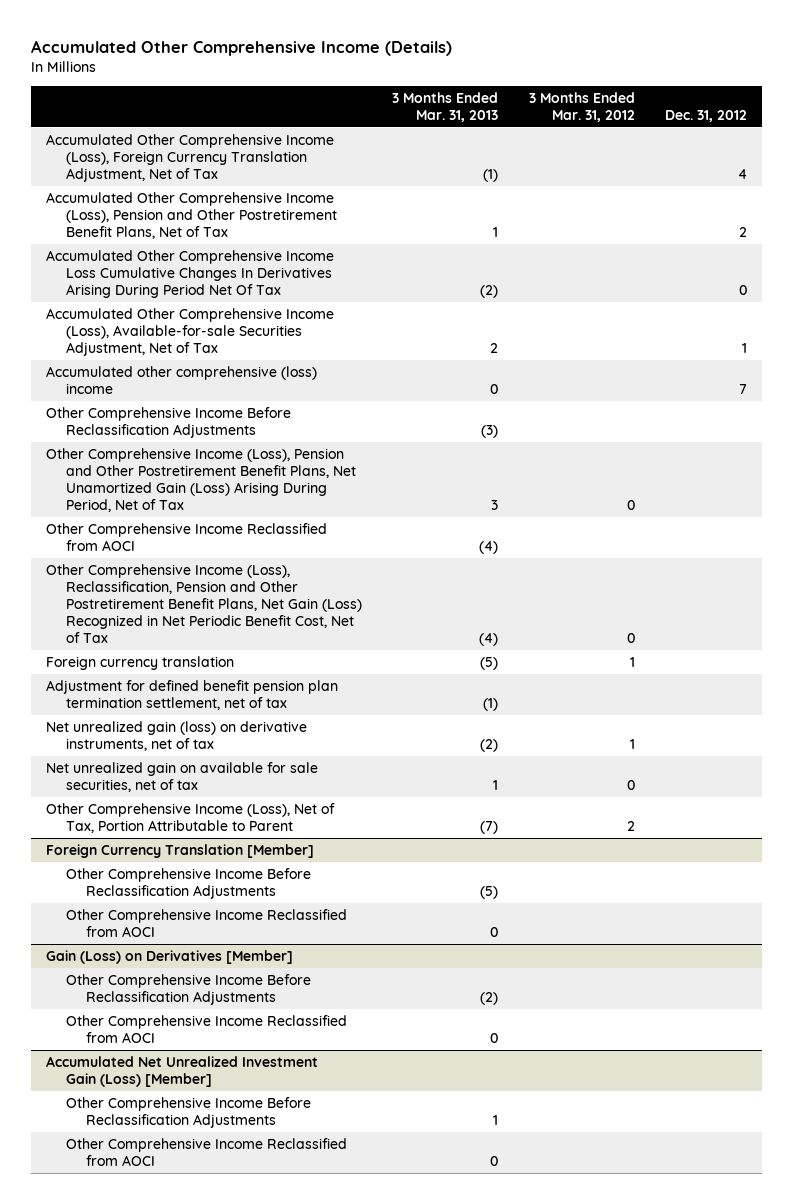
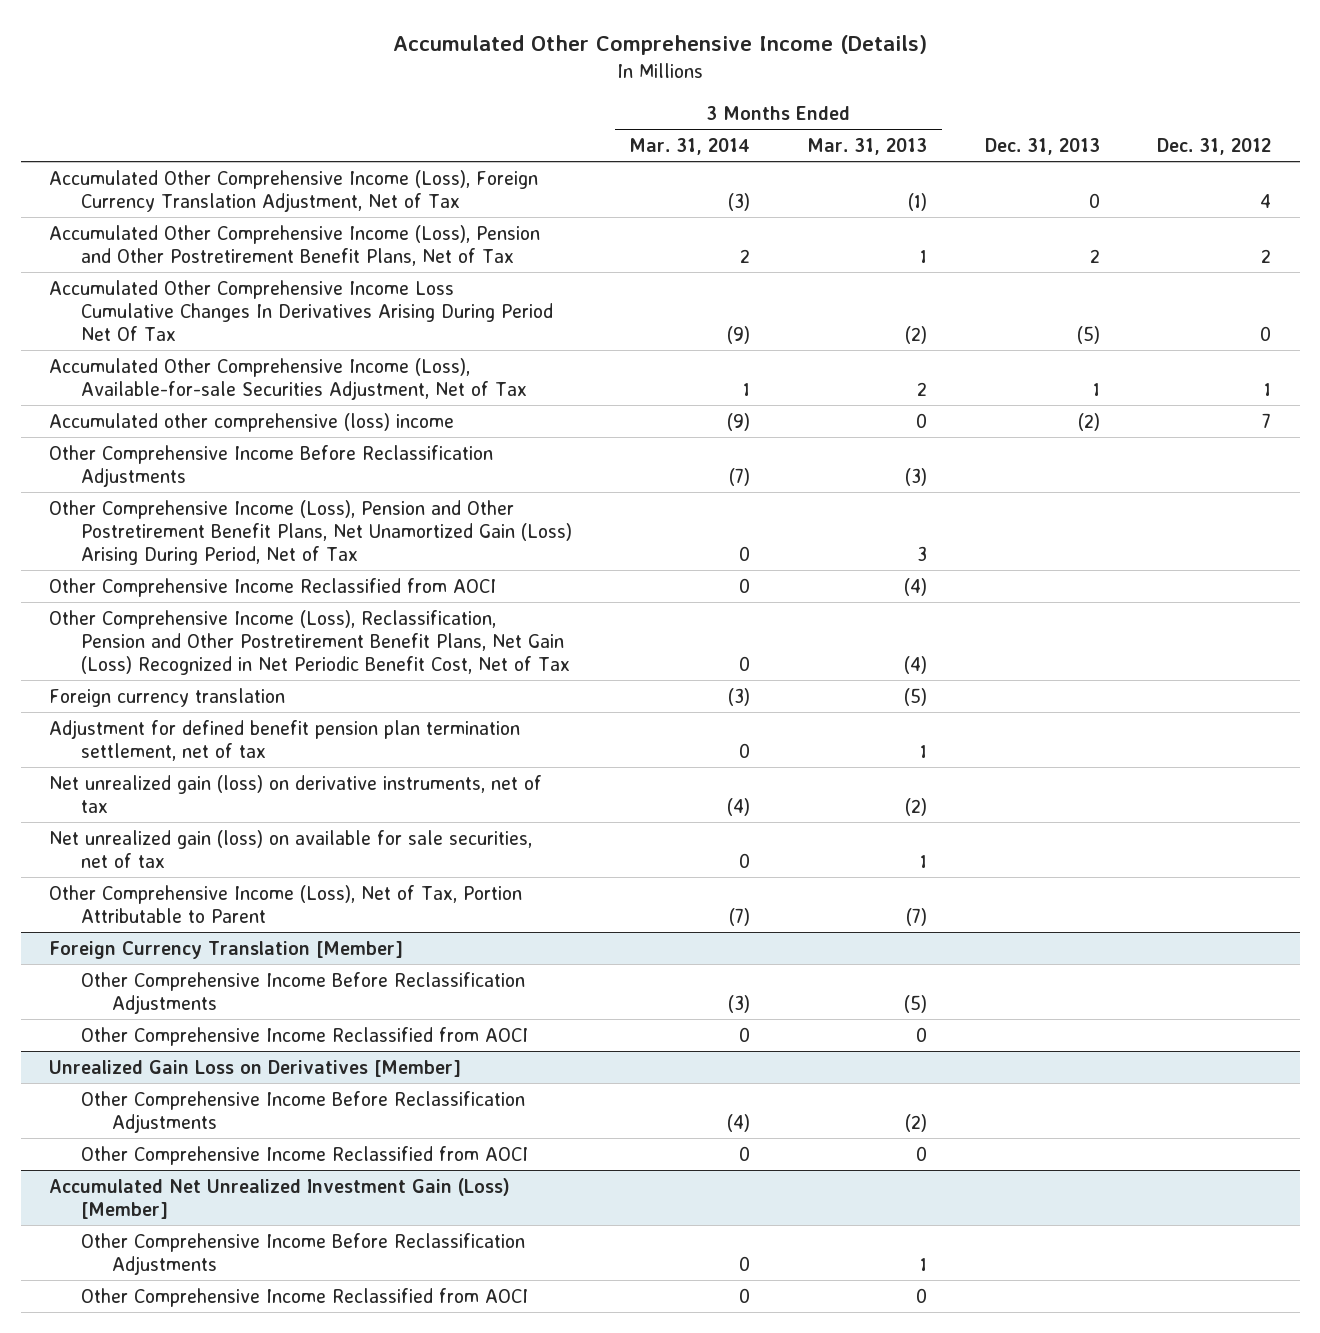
[528,92,635,123] 3 Months Ended Mar. 31, 2012 -> none
none -> [629,138,751,156] Mar. 31, 2014
none -> [984,138,1100,156] Dec. 31, 2013
[483,697,499,711] (1) -> [920,744,928,758] 1
[45,761,318,792] Net unrealized gain on available for sale securities, net of tax -> [49,829,533,868] Net unrealized gain (loss) on available for sale securities, net of tax
[45,949,293,964] Gain (Loss) on Derivatives [Member] -> [49,1059,462,1077] Unrealized Gain Loss on Derivatives [Member]

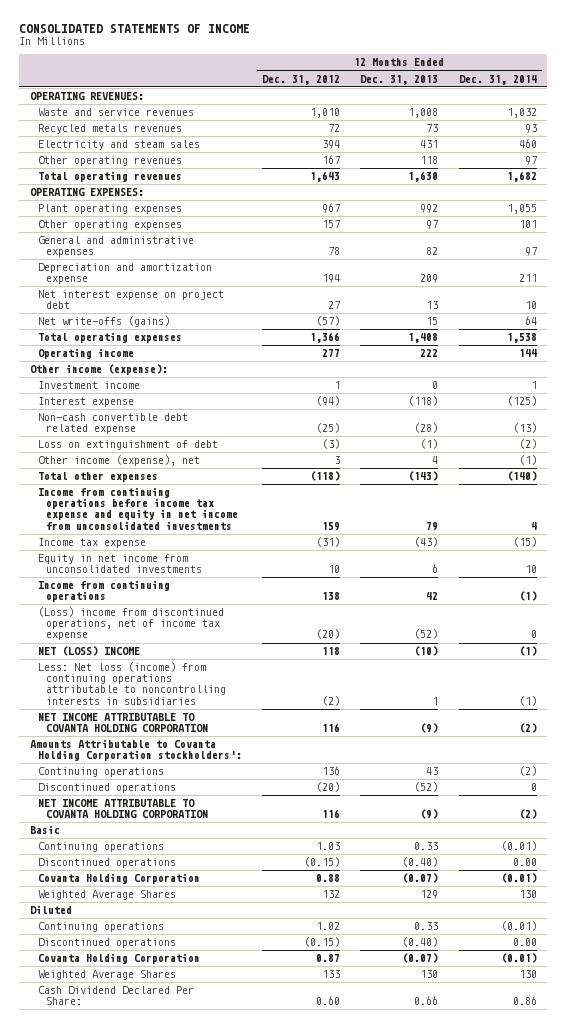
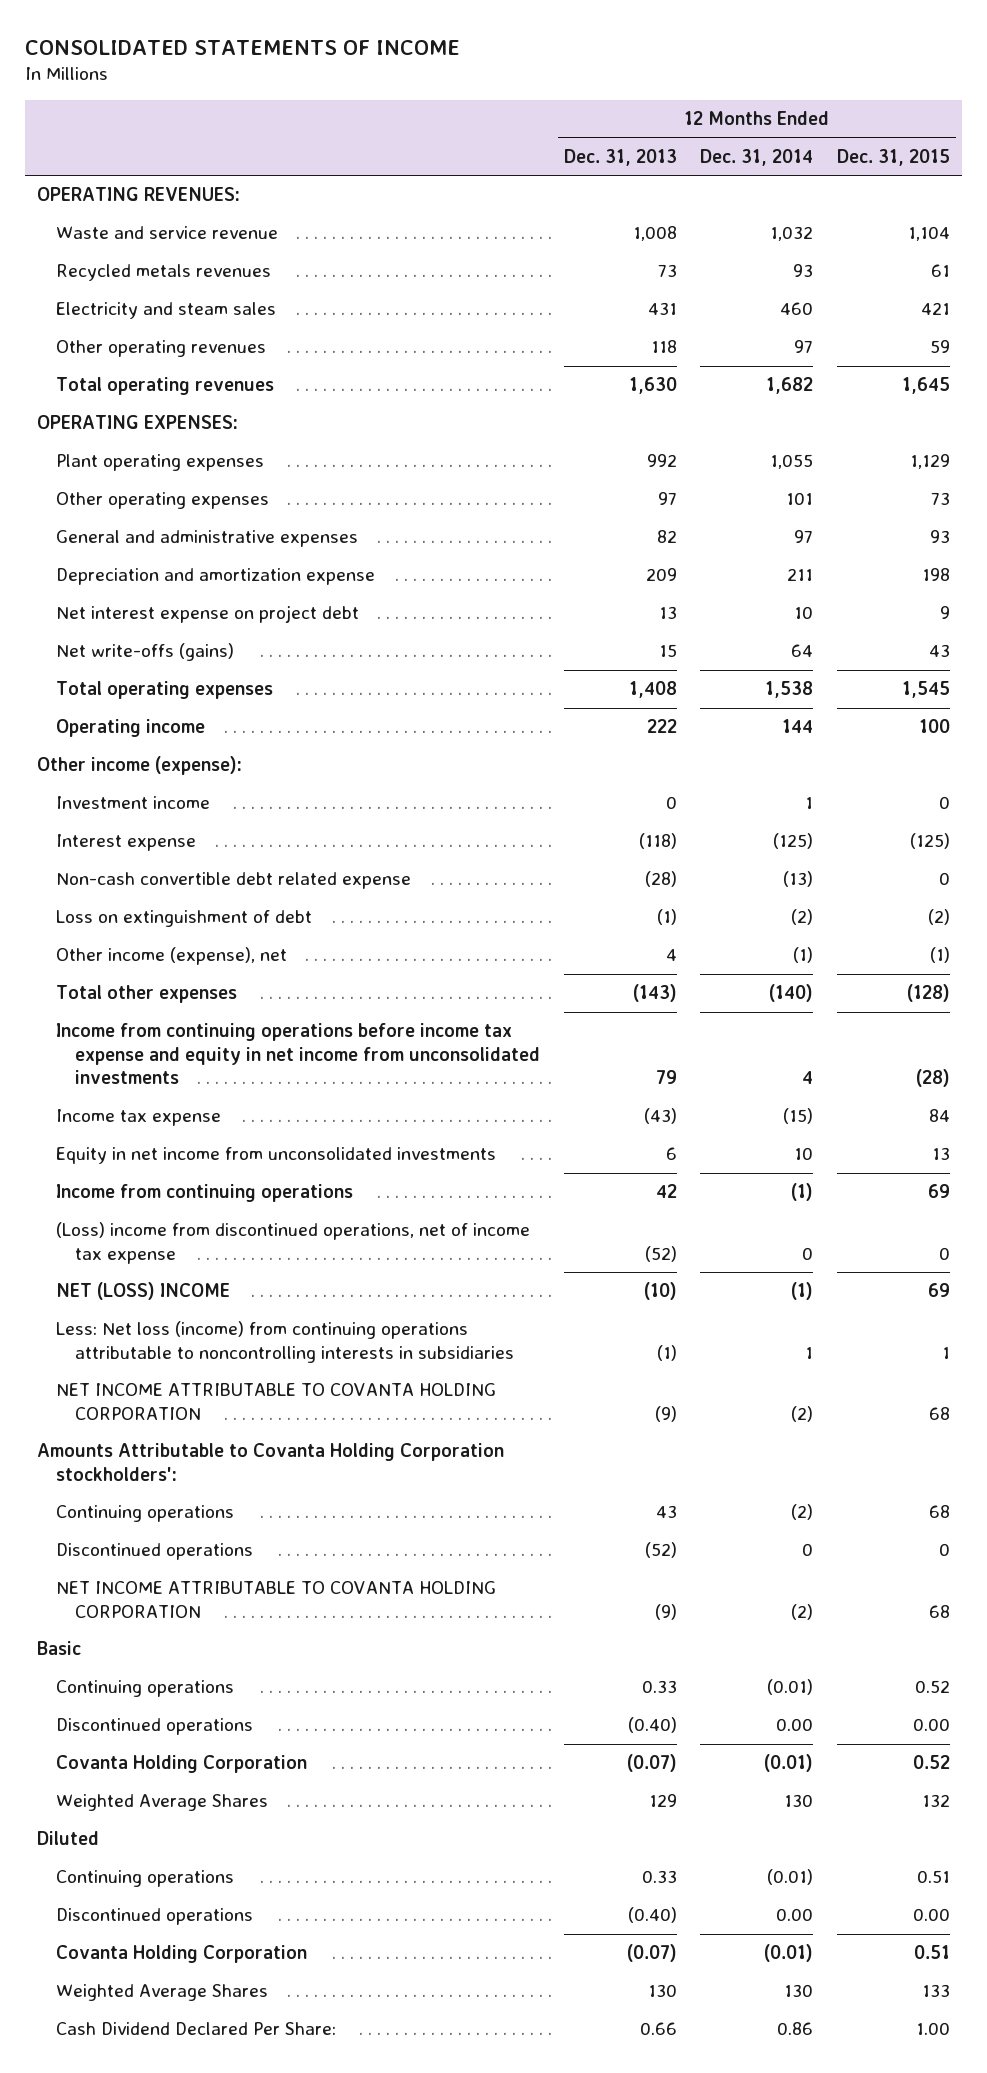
[262,74,341,85] Dec. 31, 2012 -> none
none -> [837,148,951,166] Dec. 31, 2015
[37,108,194,117] Waste and service revenues -> [55,226,278,240] Waste and service revenue
[432,696,439,705] 1 -> [656,1344,677,1361] (1)
[518,695,537,706] (1) -> [805,1346,814,1359] 1

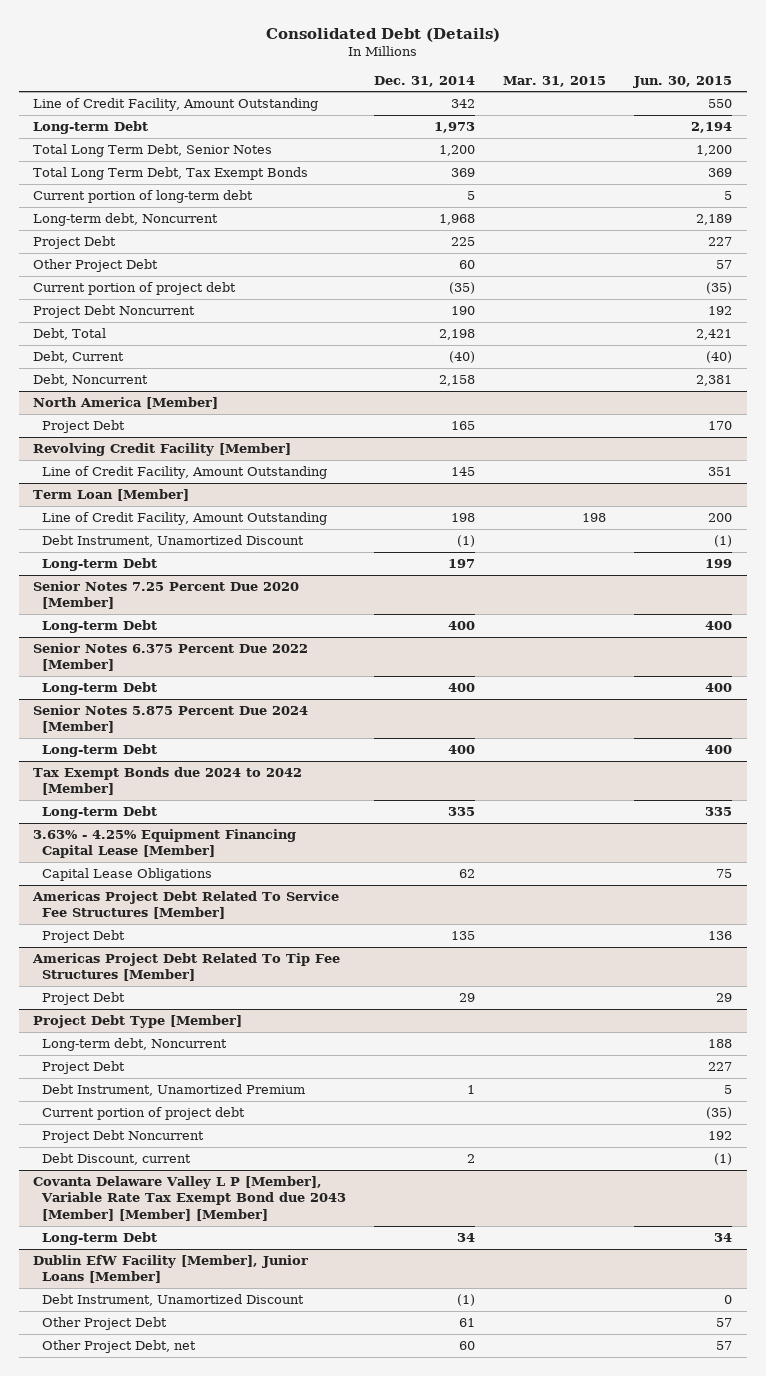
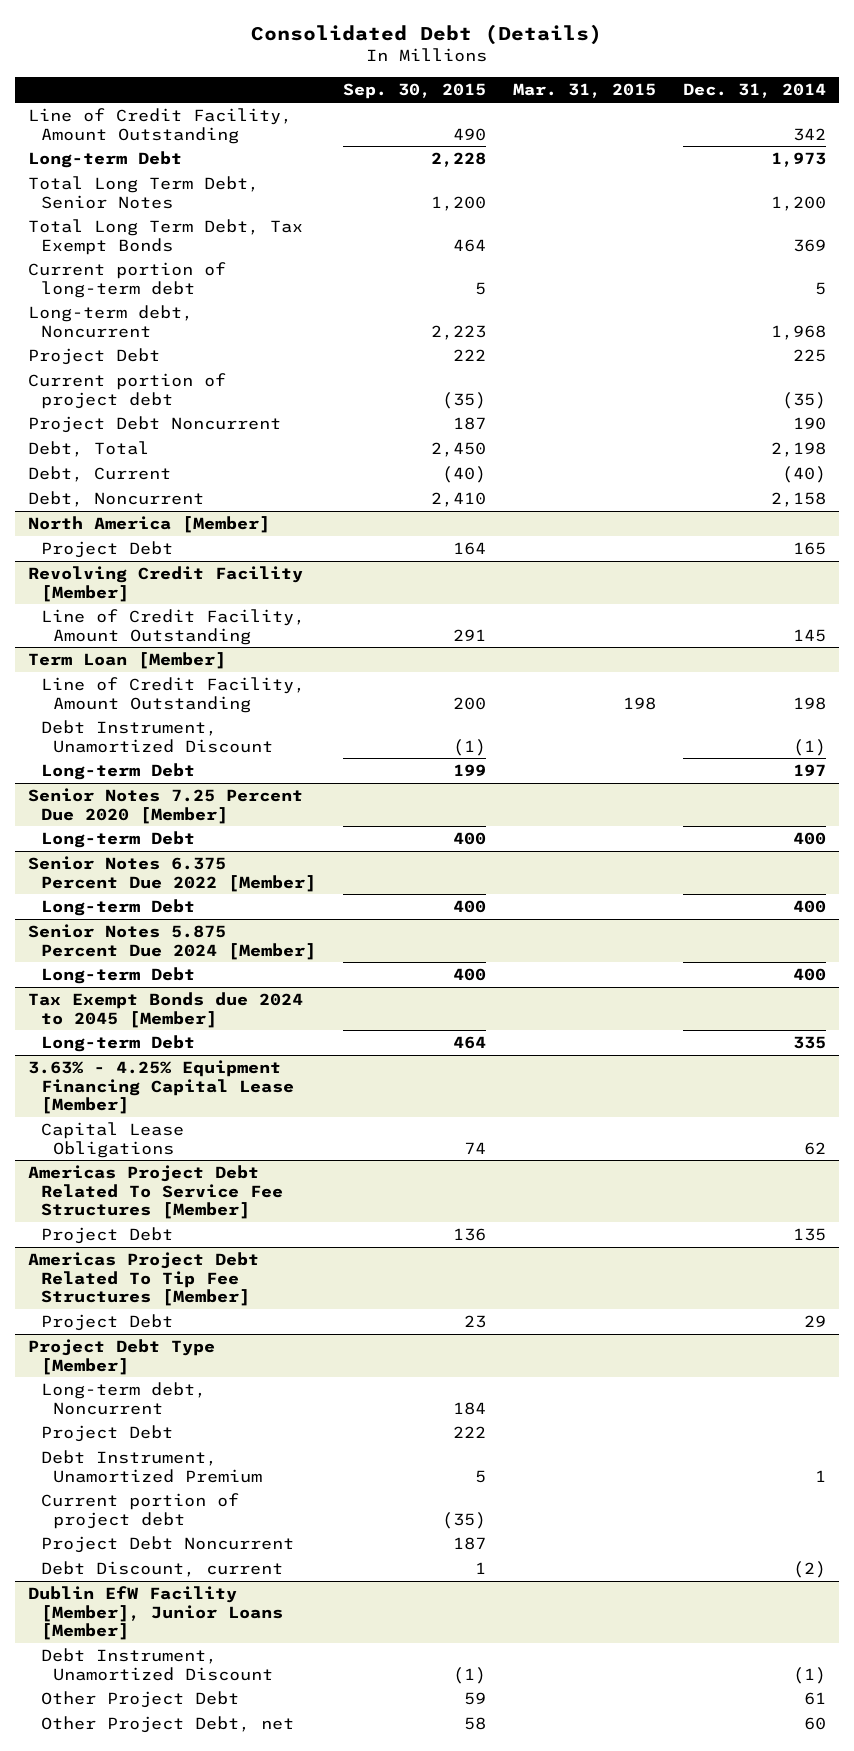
[633,75,733,88] Jun. 30, 2015 -> none
none -> [342,83,486,100] Sep. 30, 2015
[33,259,159,273] Other Project Debt -> none
[33,767,303,796] Tax Exempt Bonds due 2024 to 2042 [Member] -> [28,992,304,1028] Tax Exempt Bonds due 2024 to 2045 [Member]
[33,1176,347,1221] Covanta Delaware Valley L P [Member], Variable Rate Tax Exempt Bond due 2043 [Member] [Member] [Member] -> none
[42,1232,158,1246] Long-term Debt -> none
[467,1154,476,1164] 2 -> [792,1561,826,1579] (2)

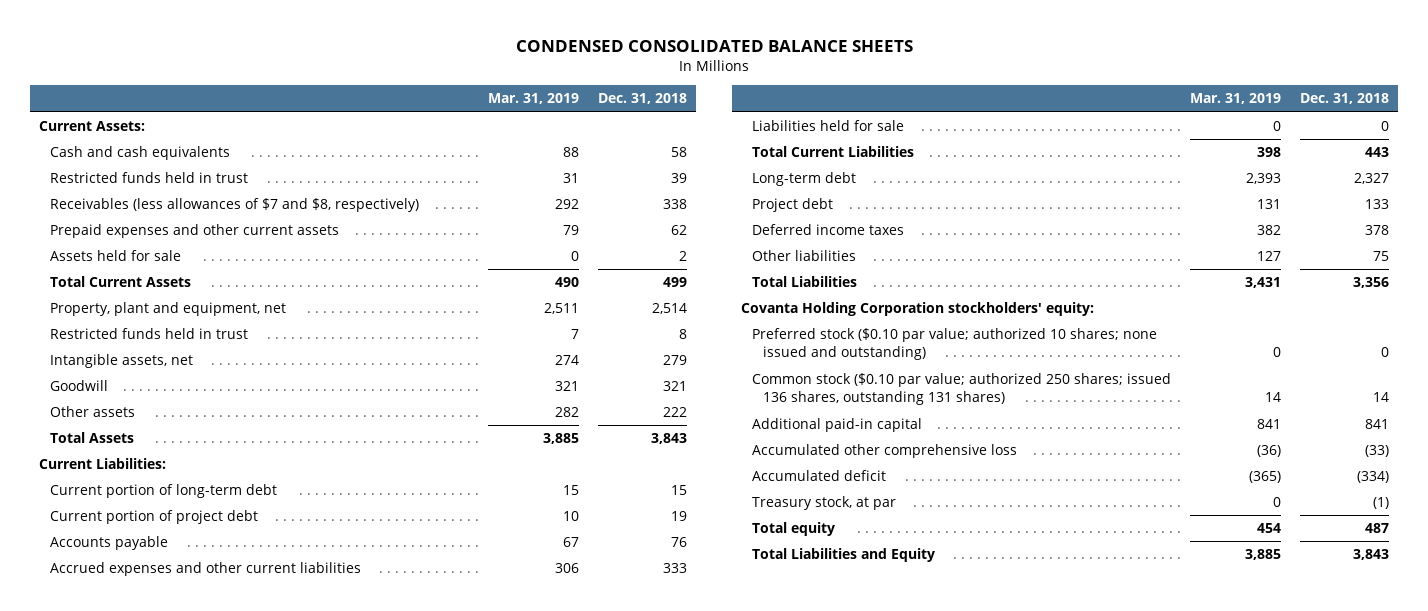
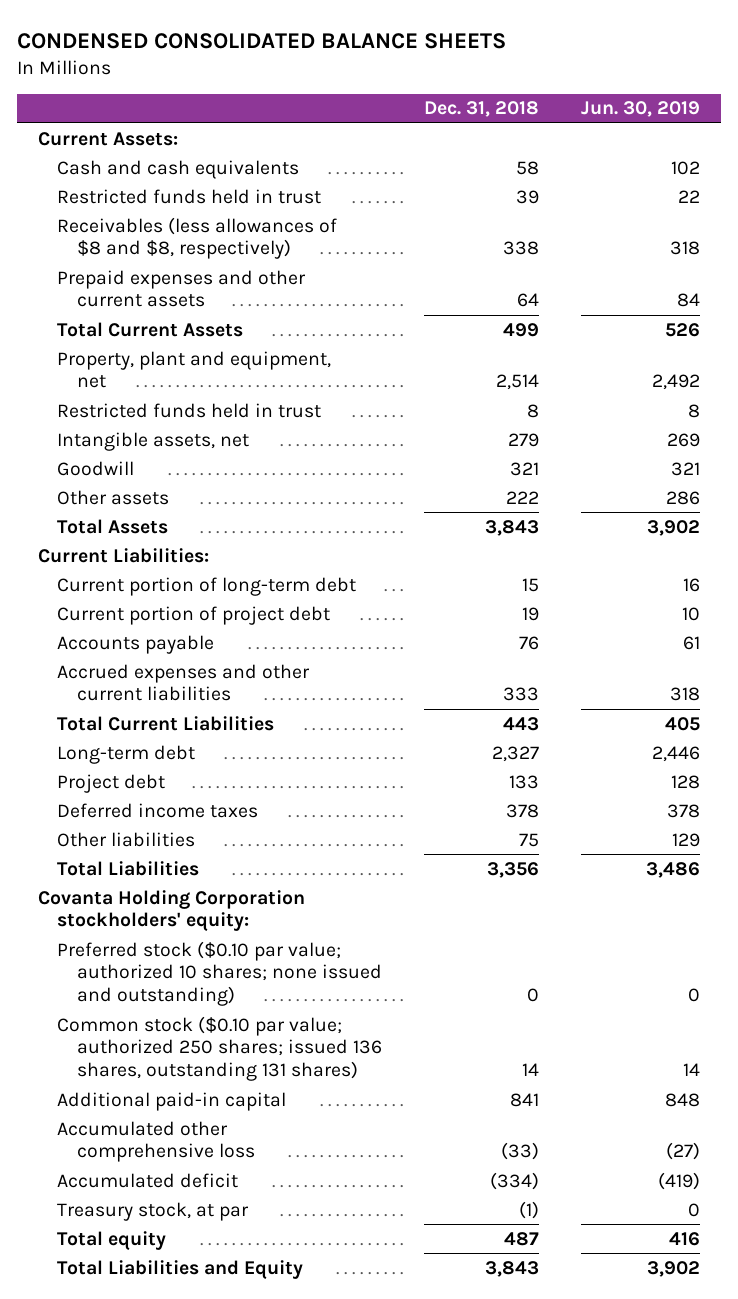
[488,93,580,105] Mar. 31, 2019 -> none
none -> [580,101,700,118] Jun. 30, 2019
[50,250,182,262] Assets held for sale -> none
[50,198,420,213] Receivables (less allowances of $7 and $8, respectively) -> [57,216,338,260] Receivables (less allowances of $8 and $8, respectively)
[671,225,688,236] 62 -> [516,293,539,308] 64
[752,120,905,132] Liabilities held for sale -> none

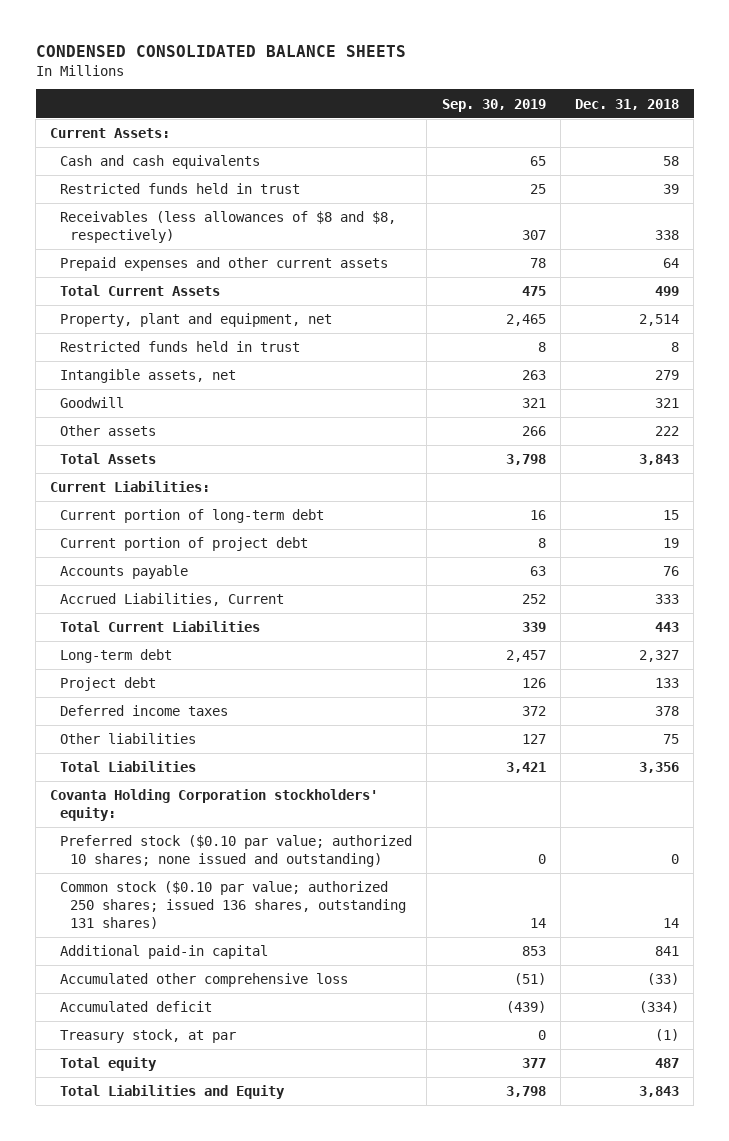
[580,101,700,118] Jun. 30, 2019 -> none
none -> [441,98,546,112] Sep. 30, 2019
[57,663,311,702] Accrued expenses and other current liabilities -> [60,593,285,607] Accrued Liabilities, Current

